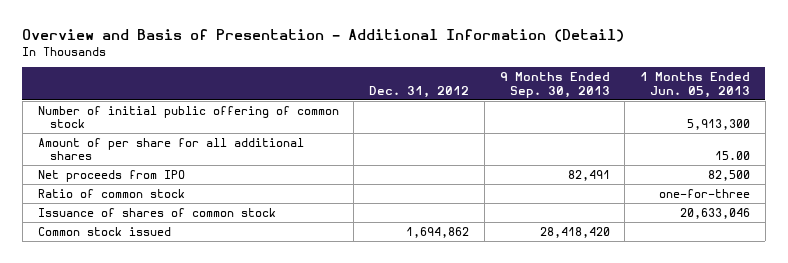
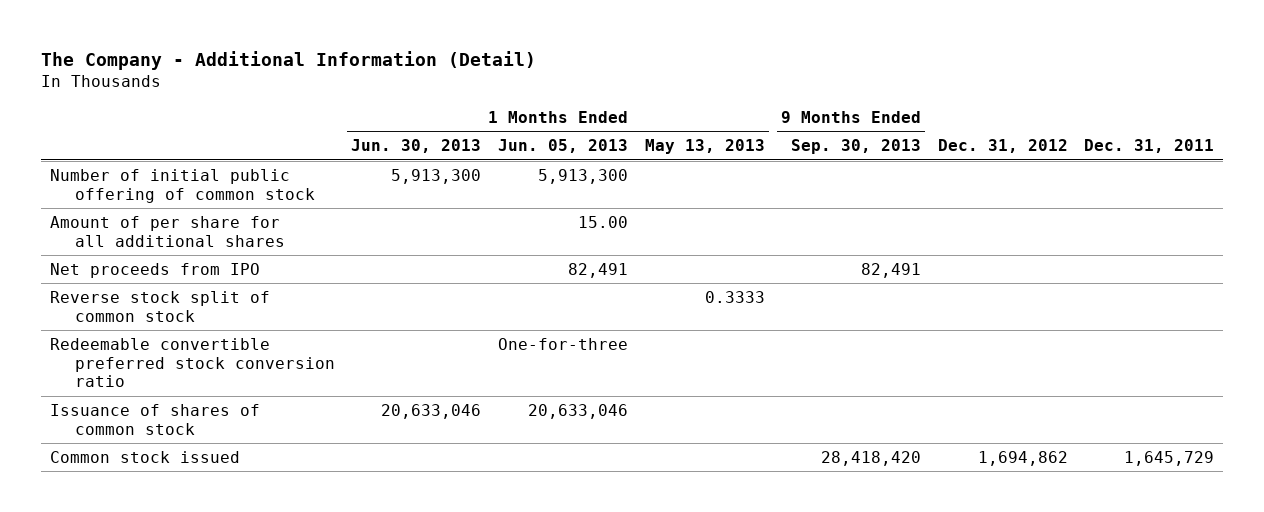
[22,29,625,43] Overview and Basis of Presentation - Additional Information (Detail) -> [41,50,537,70] The Company - Additional Information (Detail)
none -> [351,139,482,154] Jun. 30, 2013
none -> [644,139,765,155] May 13, 2013
none -> [1084,139,1215,154] Dec. 31, 2011
[708,169,751,181] 82,500 -> [567,262,628,278] 82,491
none -> [49,290,270,322] Reverse stock split of common stock
[37,188,185,198] Ratio of common stock -> [49,337,335,388] Redeemable convertible preferred stock conversion ratio
[659,188,751,198] one-for-three -> [497,337,628,350] One-for-three

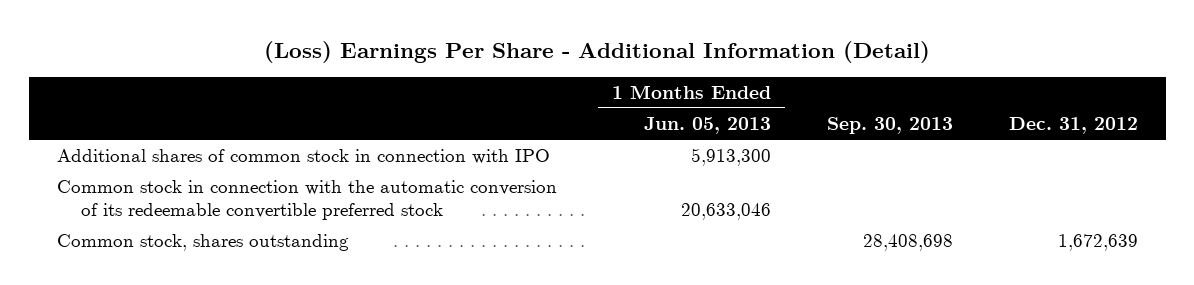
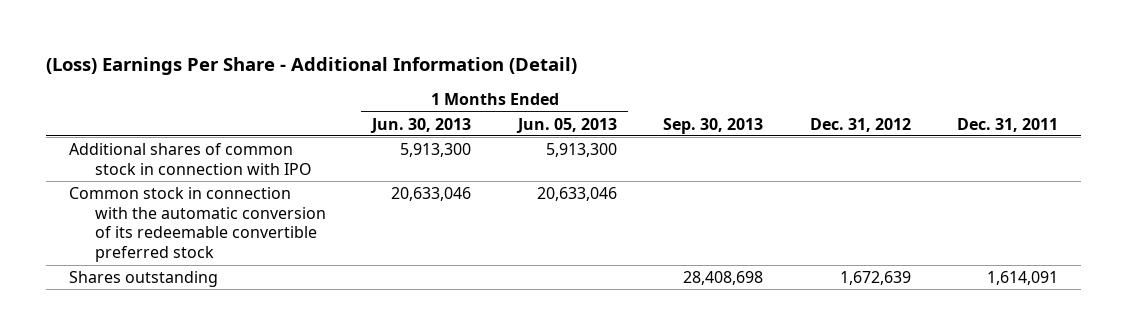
none -> [370,117,472,133] Jun. 30, 2013
none -> [956,117,1058,132] Dec. 31, 2011
[56,234,349,252] Common stock, shares outstanding -> [69,270,219,287] Shares outstanding

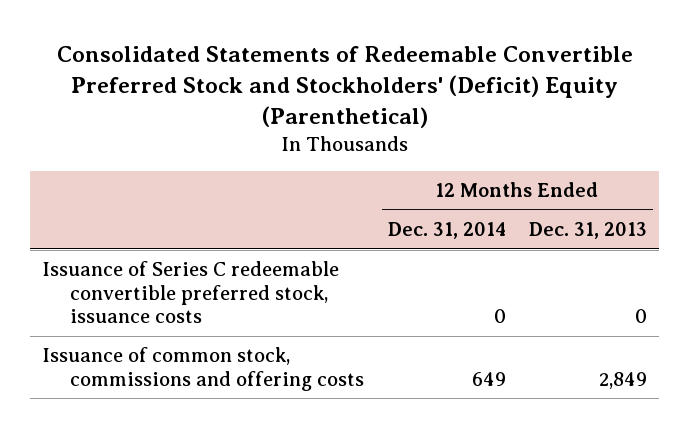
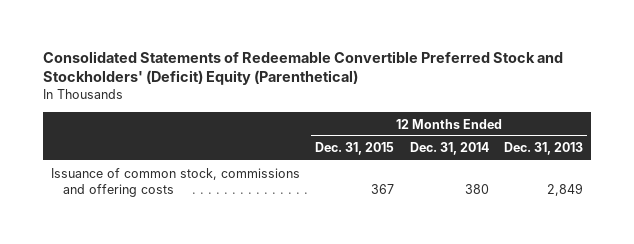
none -> [315,142,395,156] Dec. 31, 2015
[42,261,340,324] Issuance of Series C redeemable convertible preferred stock, issuance costs -> none
[471,371,506,386] 649 -> [464,183,489,194] 380

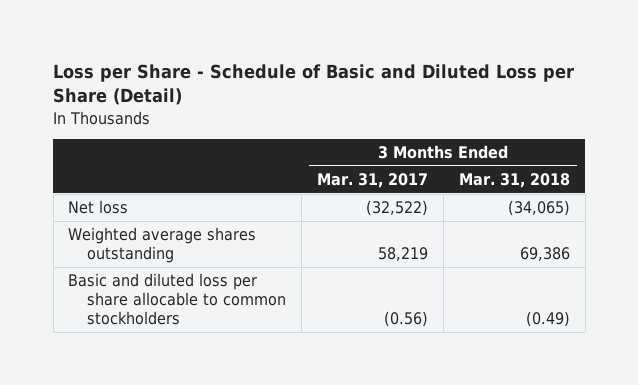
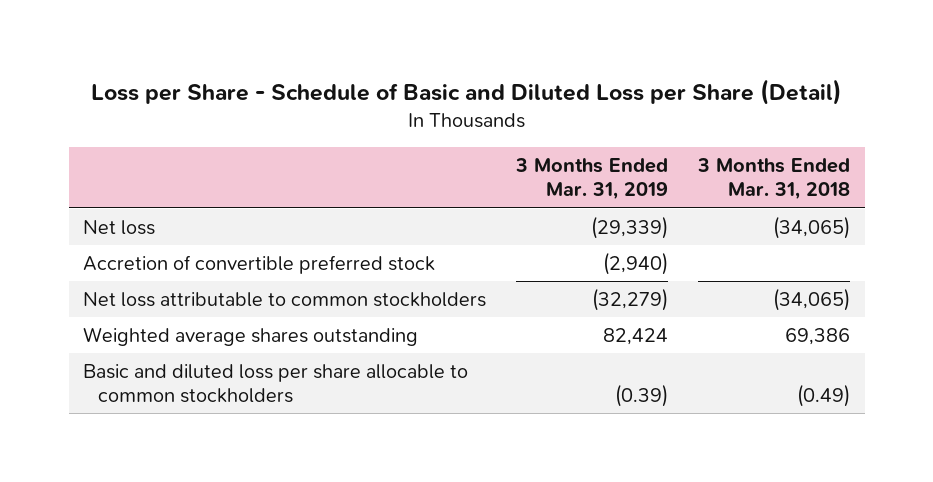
[317,173,429,189] Mar. 31, 2017 -> none
none -> [515,158,669,201] 3 Months Ended Mar. 31, 2019
none -> [83,254,436,274] Accretion of convertible preferred stock
none -> [83,291,487,307] Net loss attributable to common stockholders

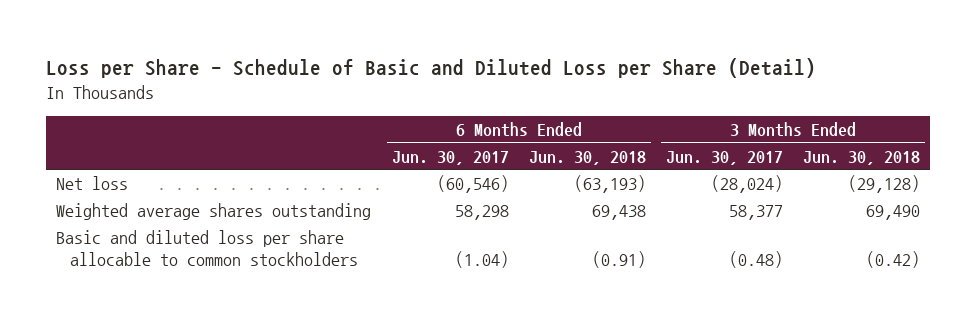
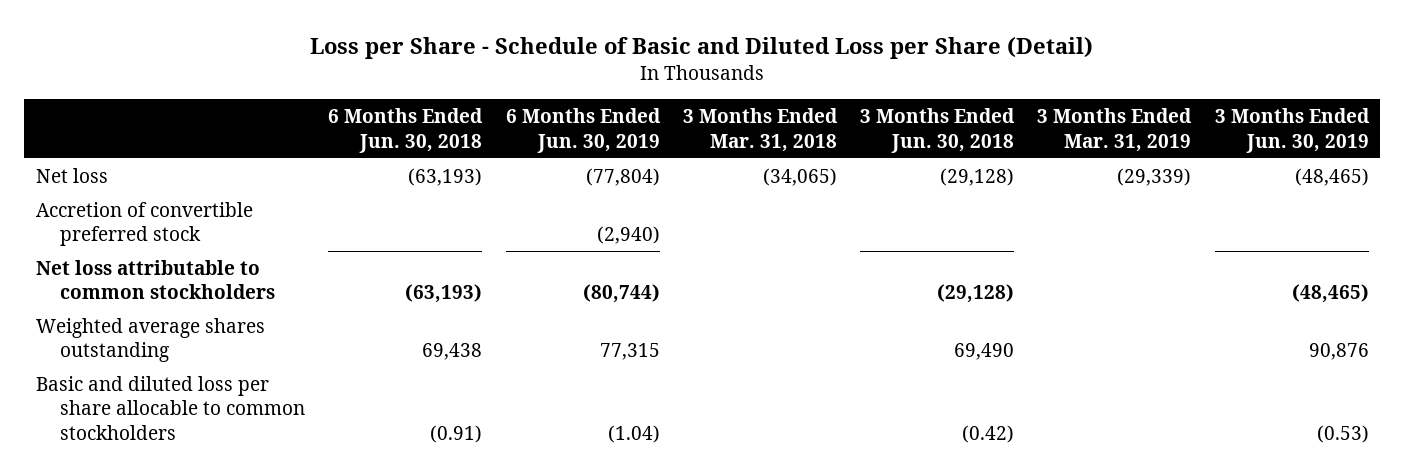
[391,150,509,165] Jun. 30, 2017 -> none
[665,150,783,165] Jun. 30, 2017 -> none
none -> [505,108,661,153] 6 Months Ended Jun. 30, 2019
none -> [682,108,838,152] 3 Months Ended Mar. 31, 2018
none -> [1037,108,1193,152] 3 Months Ended Mar. 31, 2019
none -> [1214,108,1370,153] 3 Months Ended Jun. 30, 2019
none -> [36,201,254,247] Accretion of convertible preferred stock
none -> [36,259,275,300] Net loss attributable to common stockholders

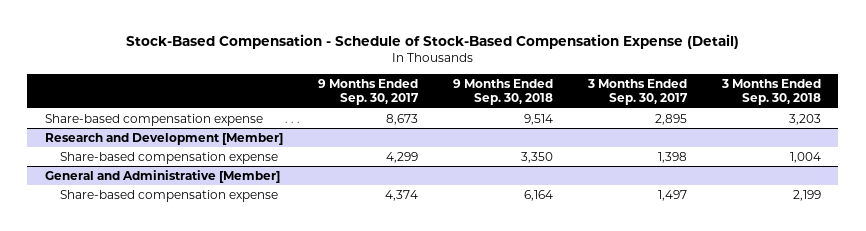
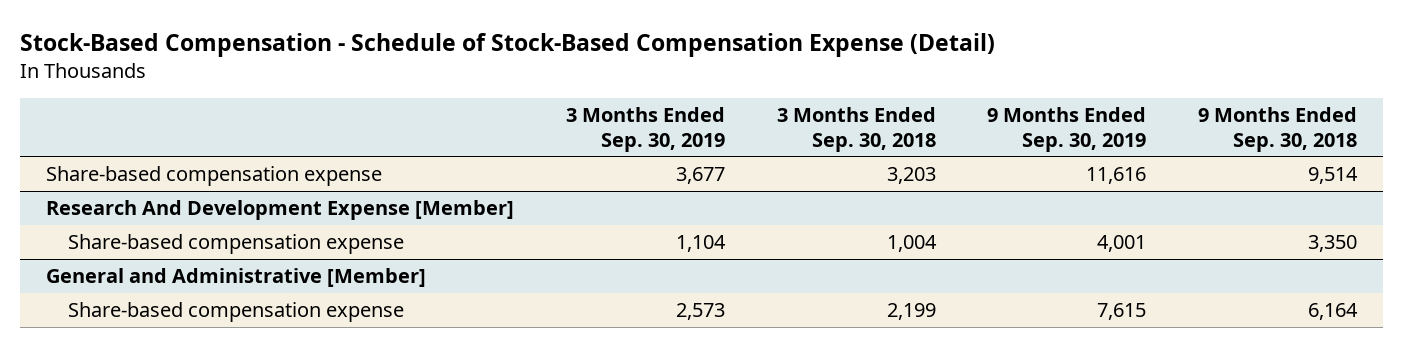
[317,78,419,106] 9 Months Ended Sep. 30, 2017 -> none
[586,78,688,106] 3 Months Ended Sep. 30, 2017 -> none
none -> [565,106,725,152] 3 Months Ended Sep. 30, 2019
none -> [987,106,1147,152] 9 Months Ended Sep. 30, 2019
[44,132,283,145] Research and Development [Member] -> [46,199,515,220] Research And Development Expense [Member]

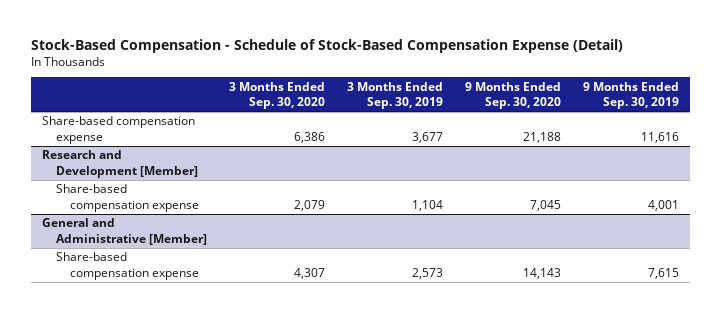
[776,106,936,152] 3 Months Ended Sep. 30, 2018 -> none
[1198,106,1358,152] 9 Months Ended Sep. 30, 2018 -> none
none -> [229,81,326,110] 3 Months Ended Sep. 30, 2020
none -> [464,81,561,110] 9 Months Ended Sep. 30, 2020
[46,199,515,220] Research And Development Expense [Member] -> [42,150,199,178] Research and Development [Member]

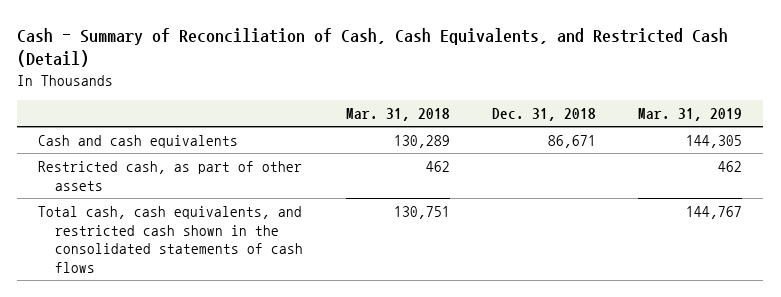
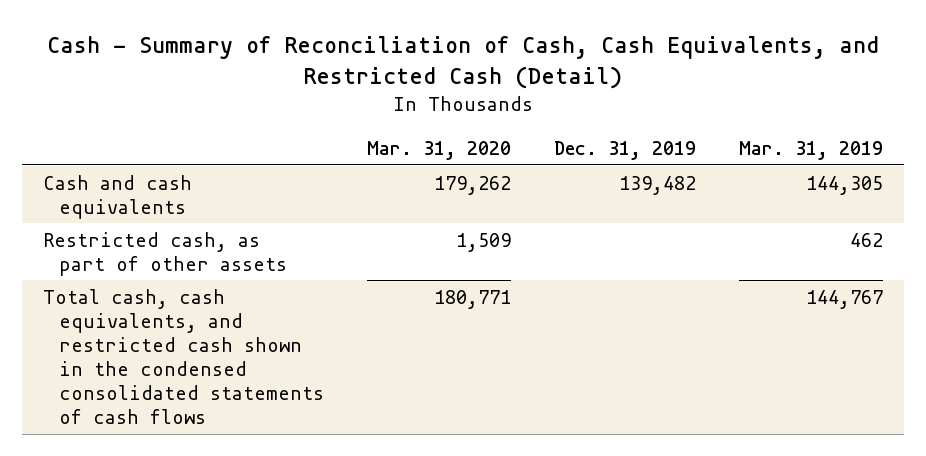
[345,107,450,121] Mar. 31, 2018 -> none
[491,107,596,121] Dec. 31, 2018 -> none
none -> [367,141,512,161] Mar. 31, 2020
none -> [553,141,696,161] Dec. 31, 2019
[38,206,304,273] Total cash, cash equivalents, and restricted cash shown in the consolidated statements of cash flows -> [42,288,325,425] Total cash, cash equivalents, and restricted cash shown in the condensed consolidated statements of cash flows

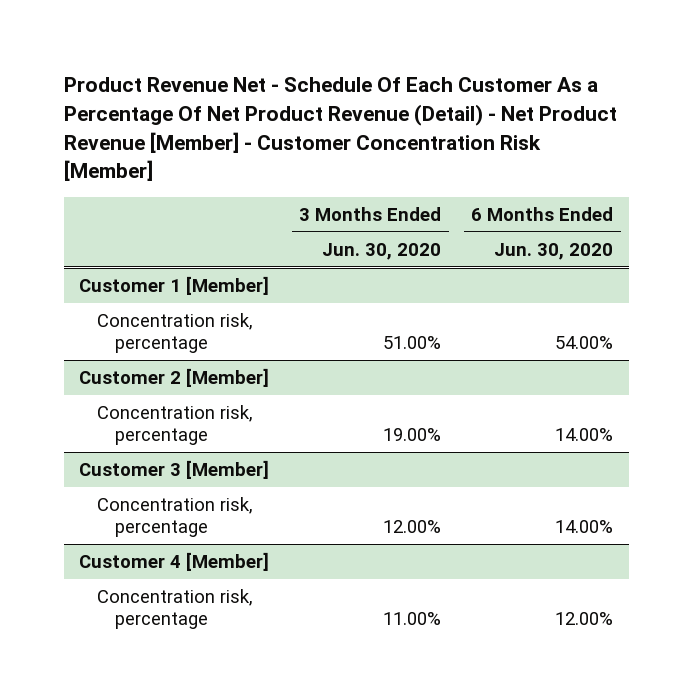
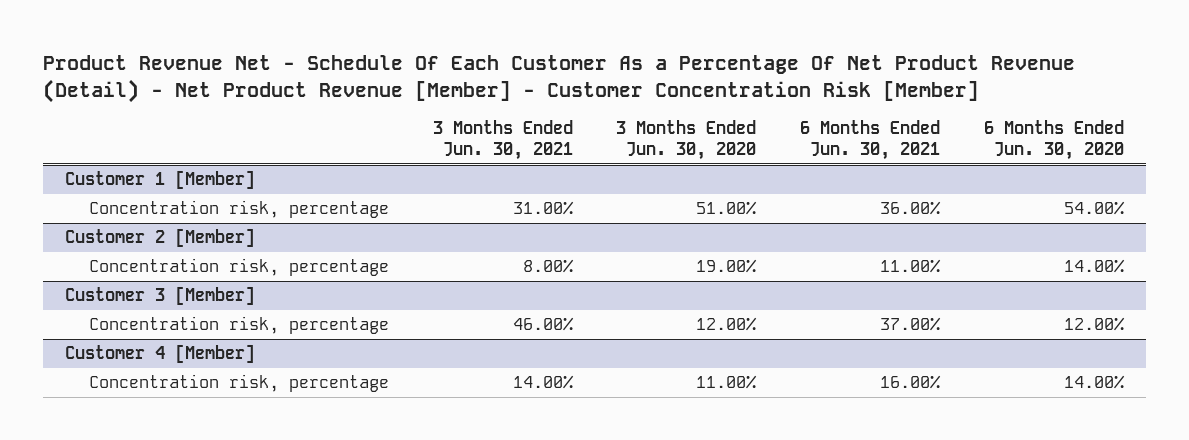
none -> [432,120,573,161] 3 Months Ended Jun. 30, 2021
none -> [800,120,941,161] 6 Months Ended Jun. 30, 2021
[555,519,614,533] 14.00% -> [1063,317,1125,332] 12.00%
[555,611,614,625] 12.00% -> [1063,375,1125,390] 14.00%

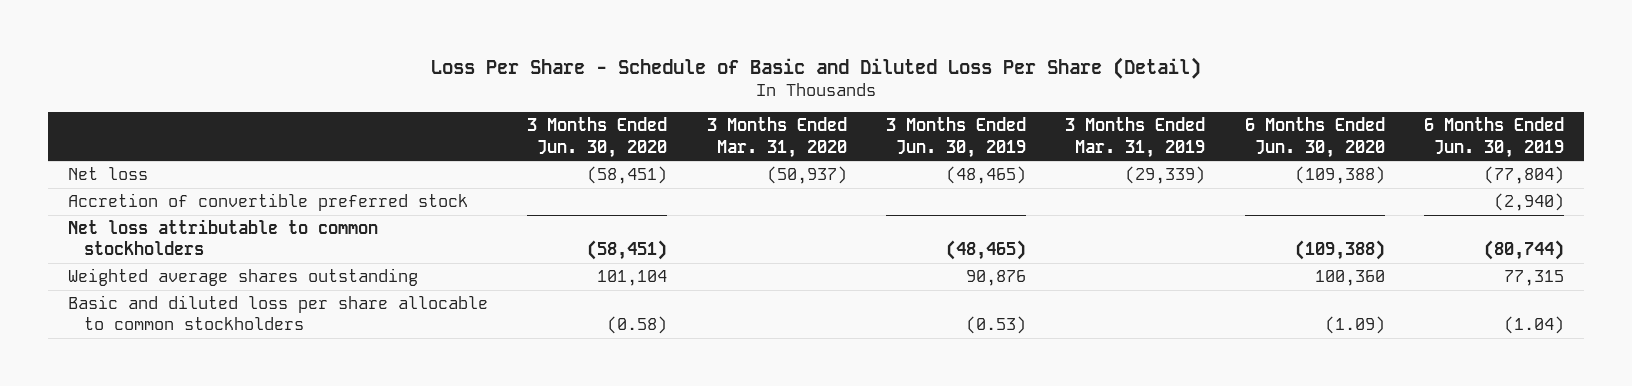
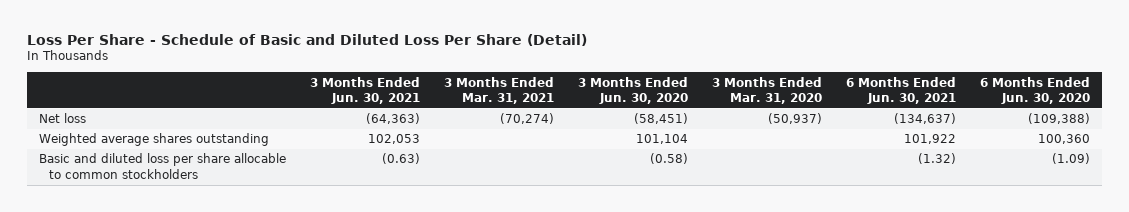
[885,117,1026,158] 3 Months Ended Jun. 30, 2019 -> none
[1065,117,1206,158] 3 Months Ended Mar. 31, 2019 -> none
[1423,117,1564,158] 6 Months Ended Jun. 30, 2019 -> none
none -> [309,76,420,104] 3 Months Ended Jun. 30, 2021
none -> [443,76,554,104] 3 Months Ended Mar. 31, 2021
none -> [845,76,956,104] 6 Months Ended Jun. 30, 2021
[67,193,468,212] Accretion of convertible preferred stock -> none
[67,219,378,256] Net loss attributable to common stockholders -> none

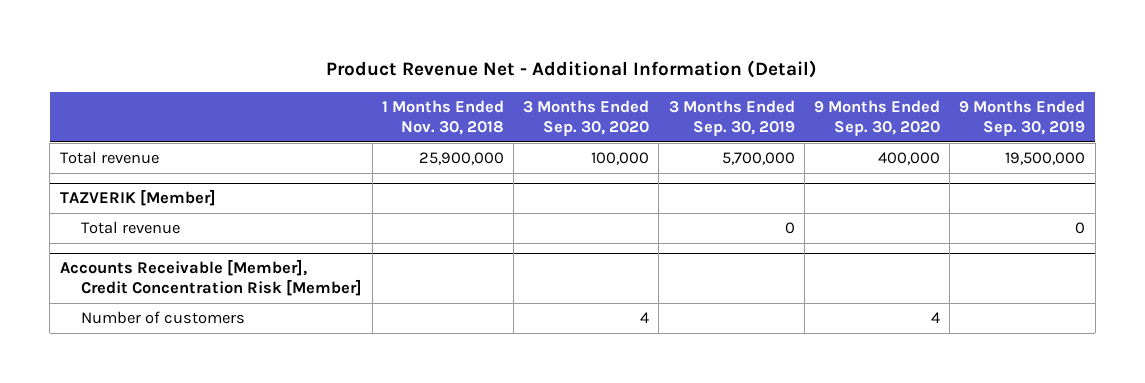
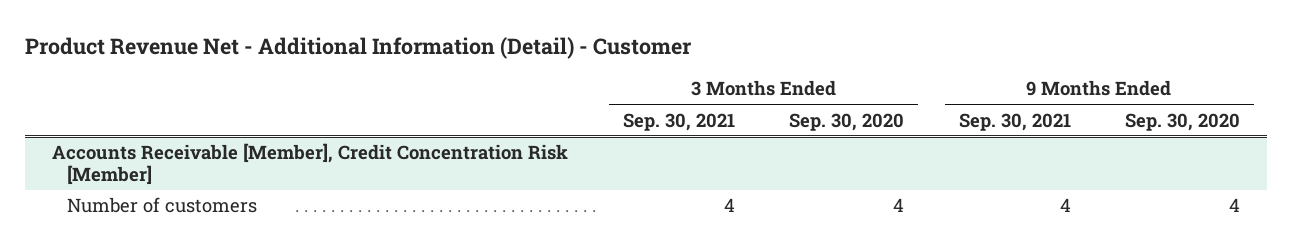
[326,60,818,79] Product Revenue Net - Additional Information (Detail) -> [25,37,693,60] Product Revenue Net - Additional Information (Detail) - Customer
[381,100,504,136] 1 Months Ended Nov. 30, 2018 -> none
[668,100,795,137] 3 Months Ended Sep. 30, 2019 -> none
[959,100,1086,137] 9 Months Ended Sep. 30, 2019 -> none
none -> [622,112,735,131] Sep. 30, 2021
none -> [958,112,1071,131] Sep. 30, 2021
[59,151,159,165] Total revenue -> none
[59,189,216,207] TAZVERIK [Member] -> none
[81,221,181,235] Total revenue -> none

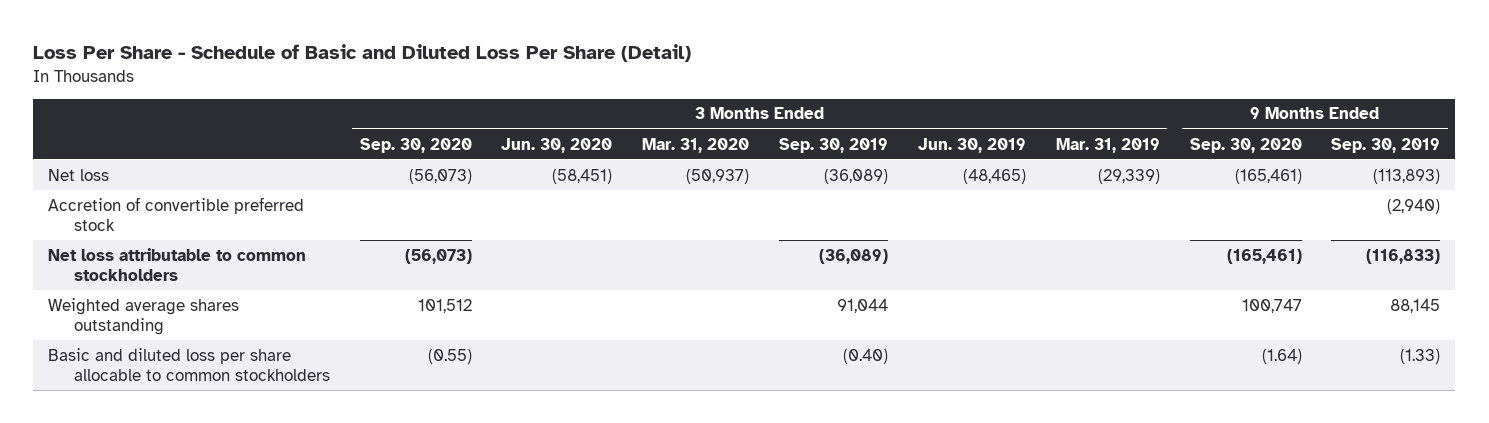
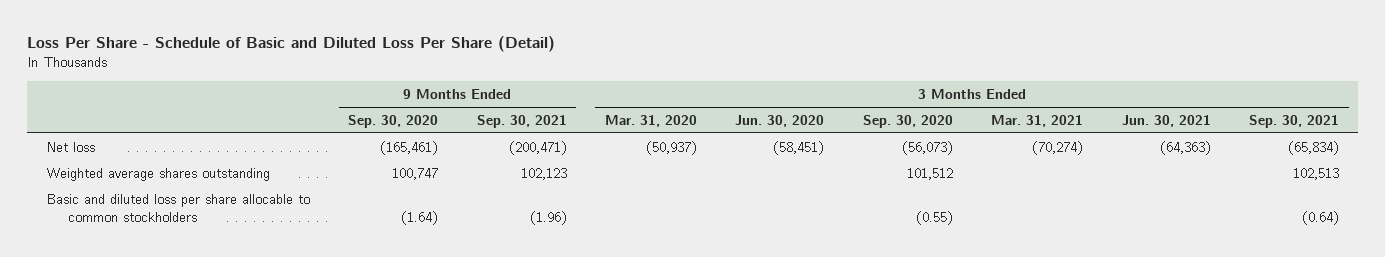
[779,137,889,153] Sep. 30, 2019 -> none
[917,137,1026,153] Jun. 30, 2019 -> none
[1055,137,1160,153] Mar. 31, 2019 -> none
[1331,137,1441,153] Sep. 30, 2019 -> none
none -> [476,114,567,128] Sep. 30, 2021
none -> [991,114,1084,127] Mar. 31, 2021
none -> [1121,114,1211,127] Jun. 30, 2021
none -> [1249,114,1340,128] Sep. 30, 2021
[48,196,305,231] Accretion of convertible preferred stock -> none
[48,247,307,281] Net loss attributable to common stockholders -> none

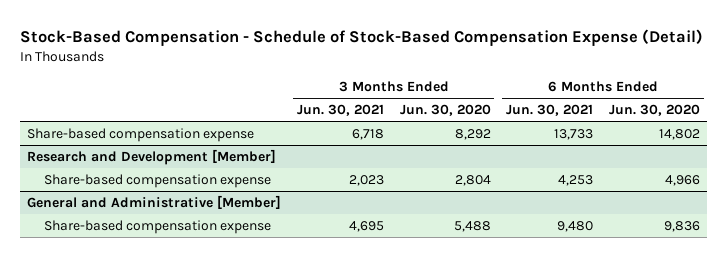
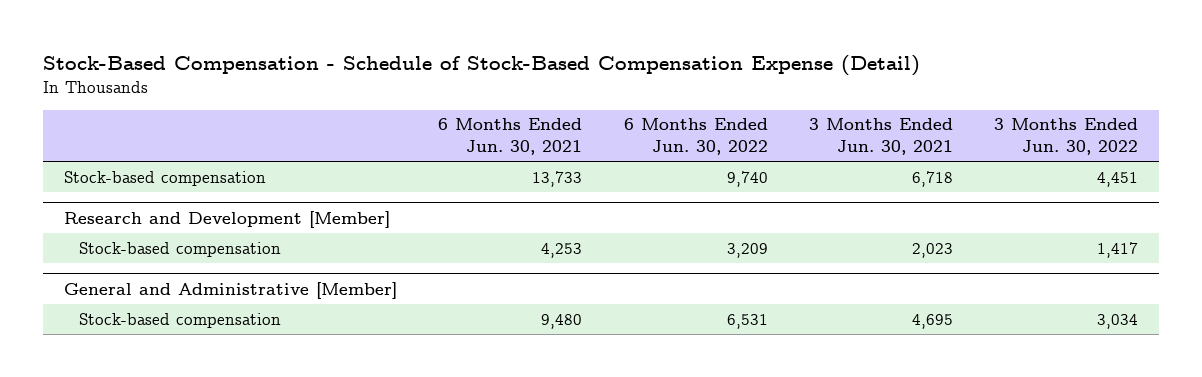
[399,104,491,117] Jun. 30, 2020 -> none
[608,104,700,117] Jun. 30, 2020 -> none
none -> [623,118,768,156] 6 Months Ended Jun. 30, 2022
none -> [994,118,1139,156] 3 Months Ended Jun. 30, 2022
[27,127,255,142] Share-based compensation expense -> [64,170,267,186] Stock-based compensation
[44,173,272,188] Share-based compensation expense -> [79,241,282,257] Stock-based compensation
[44,219,272,234] Share-based compensation expense -> [79,312,282,328] Stock-based compensation

